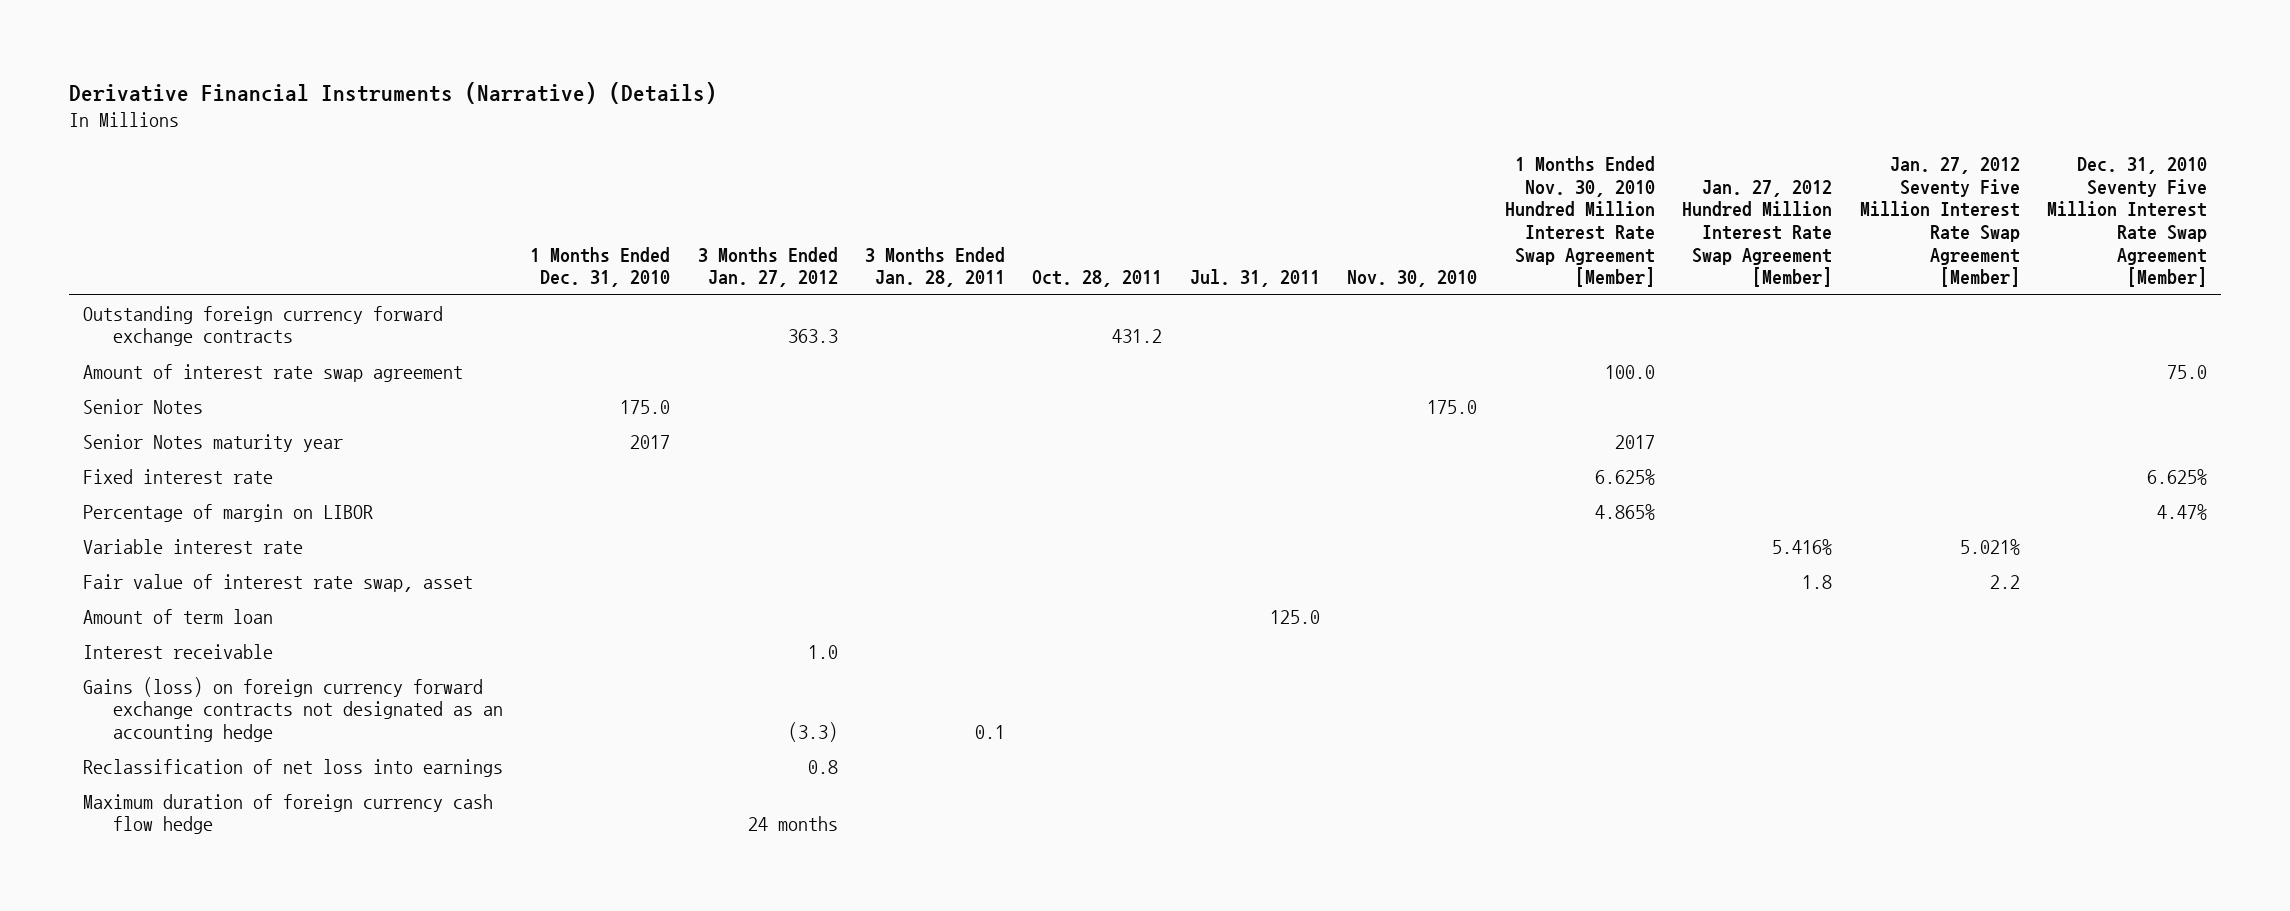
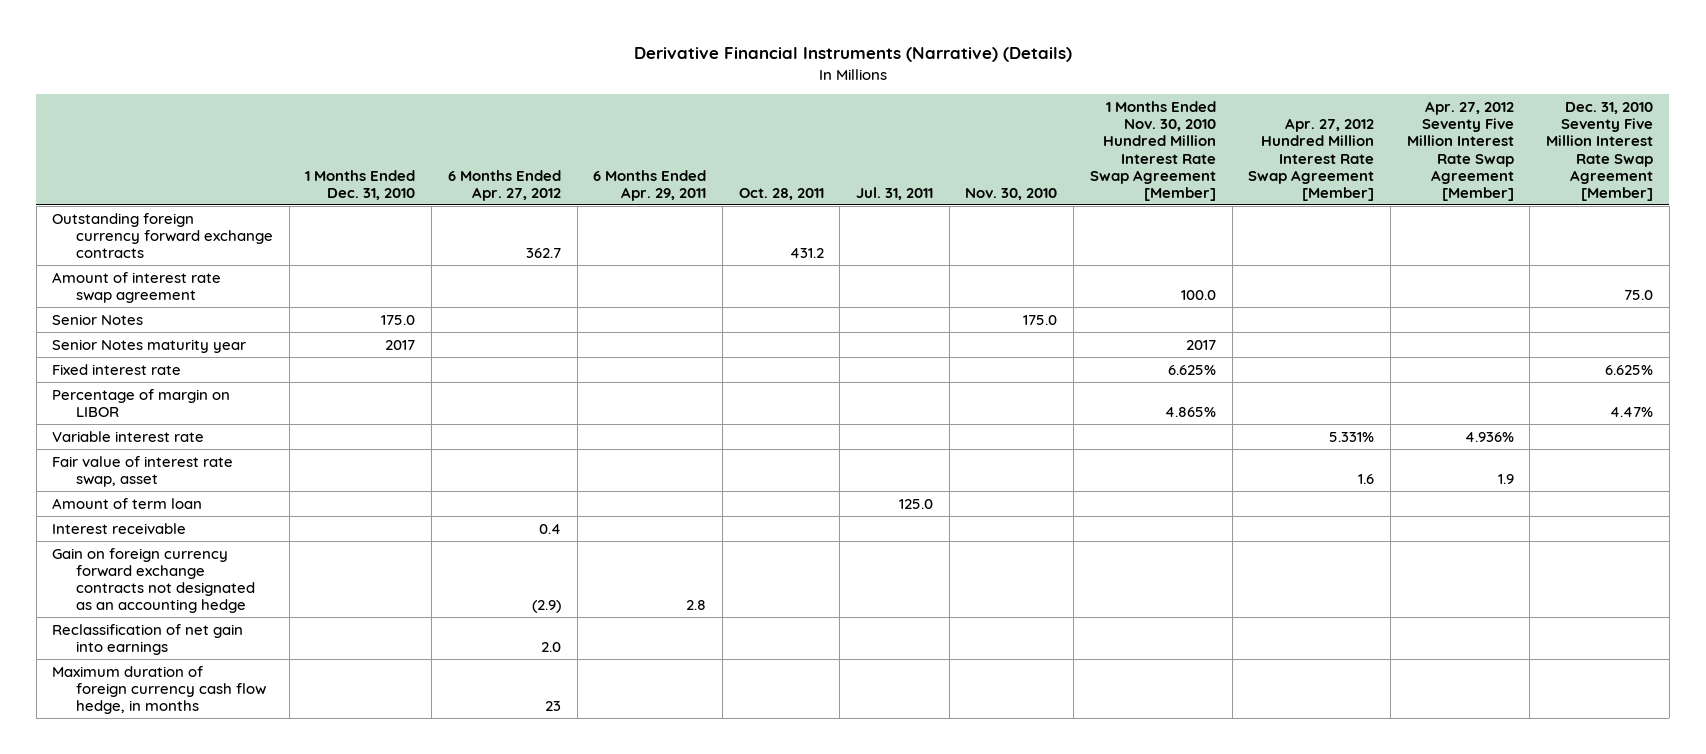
[697,246,838,288] 3 Months Ended Jan. 27, 2012 -> none
[864,246,1005,288] 3 Months Ended Jan. 28, 2011 -> none
[1682,179,1833,288] Jan. 27, 2012 Hundred Million Interest Rate Swap Agreement [Member] -> none
[1859,156,2020,288] Jan. 27, 2012 Seventy Five Million Interest Rate Swap Agreement [Member] -> none
none -> [447,169,561,201] 6 Months Ended Apr. 27, 2012
none -> [593,169,707,201] 6 Months Ended Apr. 29, 2011
none -> [1248,118,1375,201] Apr. 27, 2012 Hundred Million Interest Rate Swap Agreement [Member]
none -> [1406,100,1514,201] Apr. 27, 2012 Seventy Five Million Interest Rate Swap Agreement [Member]
[82,676,503,743] Gains (loss) on foreign currency forward exchange contracts not designated as an accounting hedge -> [52,547,256,614] Gain on foreign currency forward exchange contracts not designated as an accounting hedge
[82,758,503,777] Reclassification of net loss into earnings -> [52,623,244,655] Reclassification of net gain into earnings
[82,793,493,835] Maximum duration of foreign currency cash flow hedge -> [52,665,267,714] Maximum duration of foreign currency cash flow hedge, in months

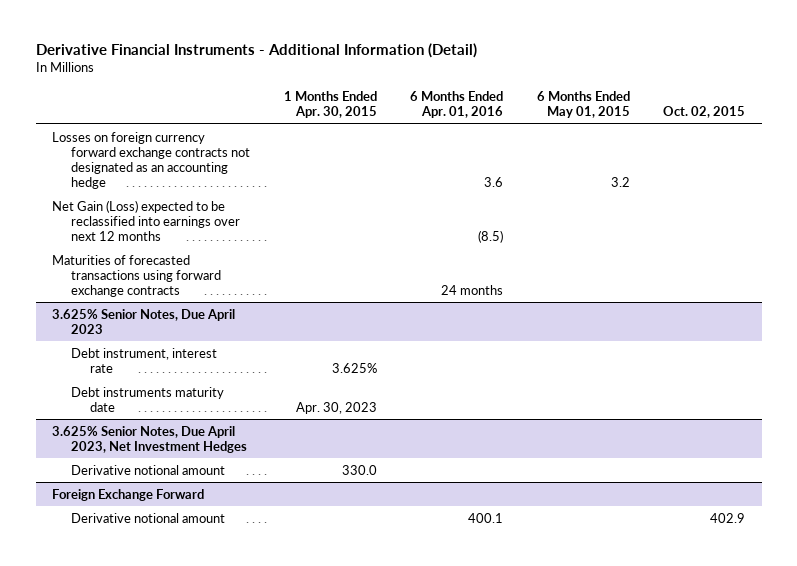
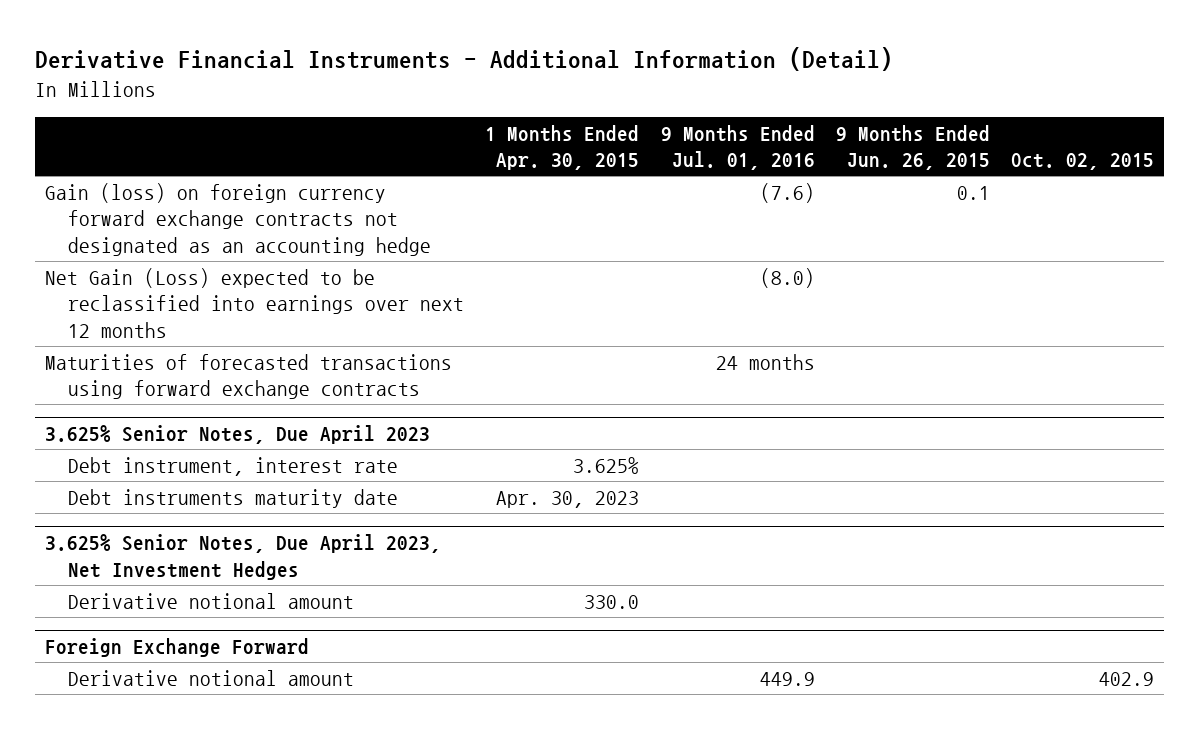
[410,91,504,119] 6 Months Ended Apr. 01, 2016 -> none
[536,91,630,119] 6 Months Ended May 01, 2015 -> none
none -> [660,124,815,171] 9 Months Ended Jul. 01, 2016
none -> [835,124,990,171] 9 Months Ended Jun. 26, 2015
[52,131,251,189] Losses on foreign currency forward exchange contracts not designated as an accounting hedge -> [45,182,432,256] Gain (loss) on foreign currency forward exchange contracts not designated as an accounting hedge

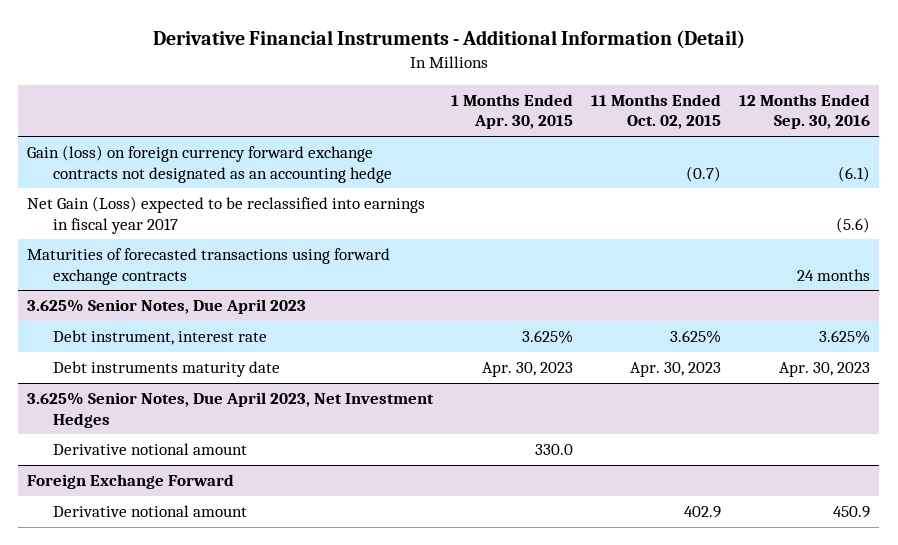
[660,124,815,171] 9 Months Ended Jul. 01, 2016 -> none
[835,124,990,171] 9 Months Ended Jun. 26, 2015 -> none
[1010,153,1154,171] Oct. 02, 2015 -> none
none -> [591,93,722,130] 11 Months Ended Oct. 02, 2015
none -> [739,93,871,130] 12 Months Ended Sep. 30, 2016
[45,267,465,338] Net Gain (Loss) expected to be reclassified into earnings over next 12 months -> [27,196,426,234] Net Gain (Loss) expected to be reclassified into earnings in fiscal year 2017

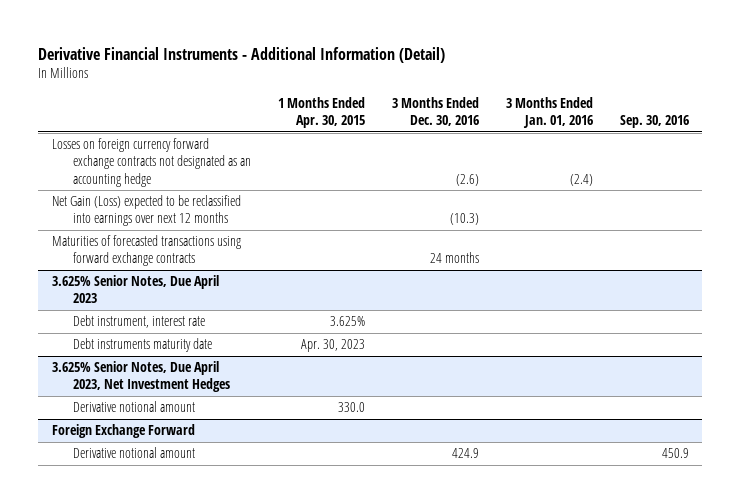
[591,93,722,130] 11 Months Ended Oct. 02, 2015 -> none
[739,93,871,130] 12 Months Ended Sep. 30, 2016 -> none
none -> [391,97,479,127] 3 Months Ended Dec. 30, 2016
none -> [505,97,593,129] 3 Months Ended Jan. 01, 2016
none -> [619,115,689,129] Sep. 30, 2016
[27,145,393,183] Gain (loss) on foreign currency forward exchange contracts not designated as an accounting hedge -> [51,138,251,187] Losses on foreign currency forward exchange contracts not designated as an accounting hedge
[27,196,426,234] Net Gain (Loss) expected to be reclassified into earnings in fiscal year 2017 -> [51,195,241,227] Net Gain (Loss) expected to be reclassified into earnings over next 12 months

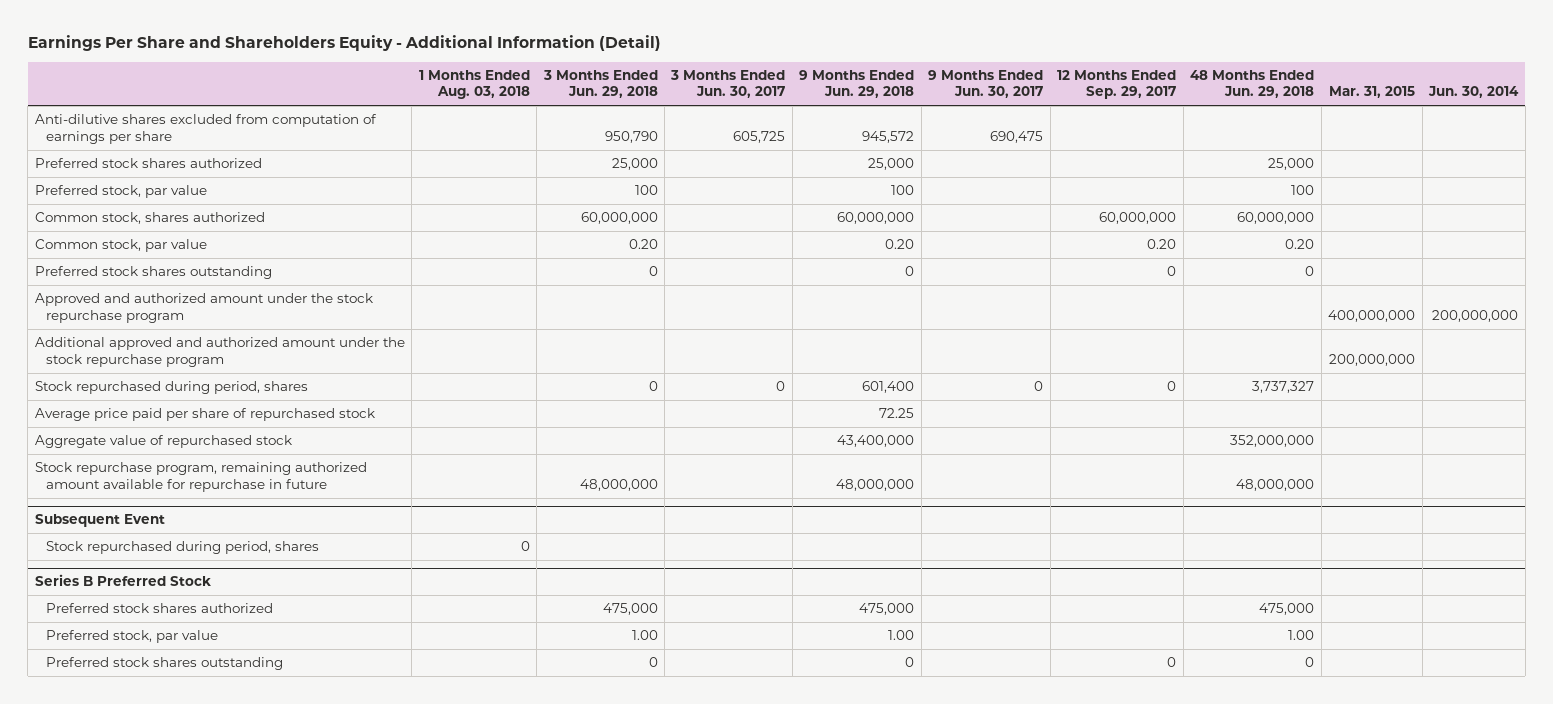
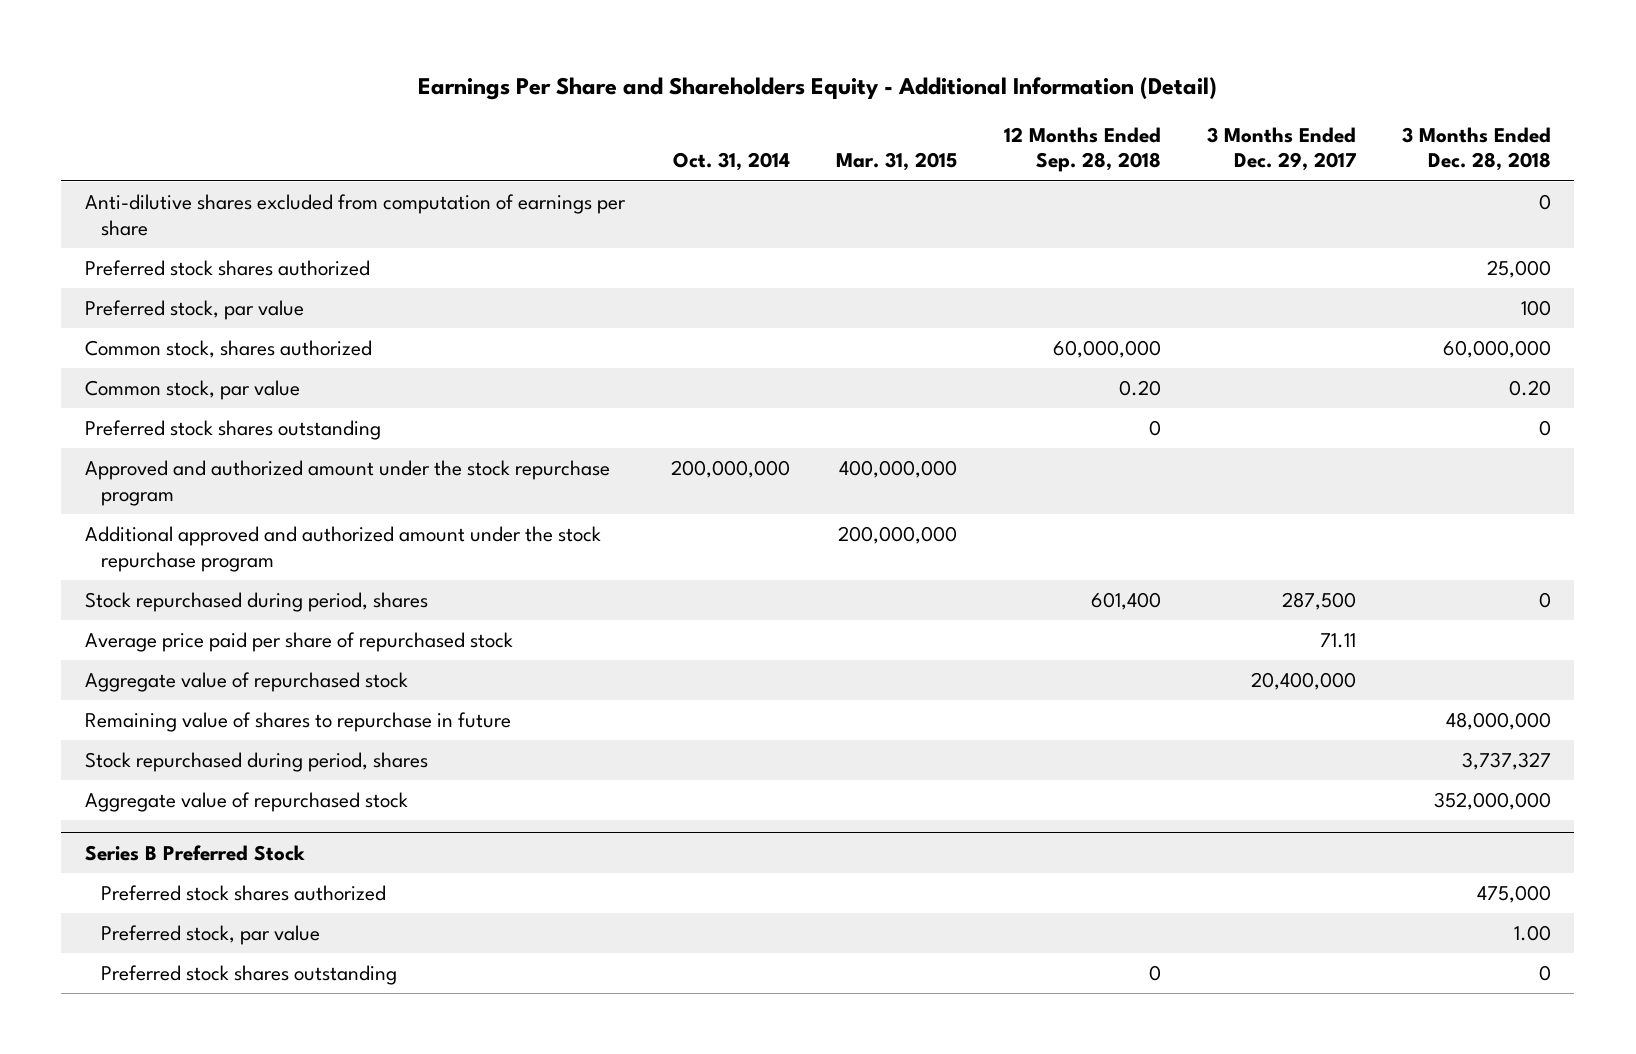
[418,69,530,100] 1 Months Ended Aug. 03, 2018 -> none
[542,69,658,99] 3 Months Ended Jun. 29, 2018 -> none
[670,69,786,99] 3 Months Ended Jun. 30, 2017 -> none
[799,69,915,99] 9 Months Ended Jun. 29, 2018 -> none
[928,69,1044,99] 9 Months Ended Jun. 30, 2017 -> none
[1057,69,1177,100] 12 Months Ended Sep. 29, 2017 -> none
[1190,69,1315,99] 48 Months Ended Jun. 29, 2018 -> none
[1428,86,1520,99] Jun. 30, 2014 -> none
none -> [672,152,790,172] Oct. 31, 2014
none -> [1003,126,1161,173] 12 Months Ended Sep. 28, 2018
none -> [1206,126,1356,172] 3 Months Ended Dec. 29, 2017
none -> [1402,126,1552,172] 3 Months Ended Dec. 28, 2018
[34,514,165,528] Subsequent Event -> none
[46,541,320,555] Stock repurchased during period, shares -> none
[34,462,367,492] Stock repurchase program, remaining authorized amount available for repurchase in future -> [84,711,511,732] Remaining value of shares to repurchase in future
none -> [84,751,428,772] Stock repurchased during period, shares
none -> [84,791,408,812] Aggregate value of repurchased stock

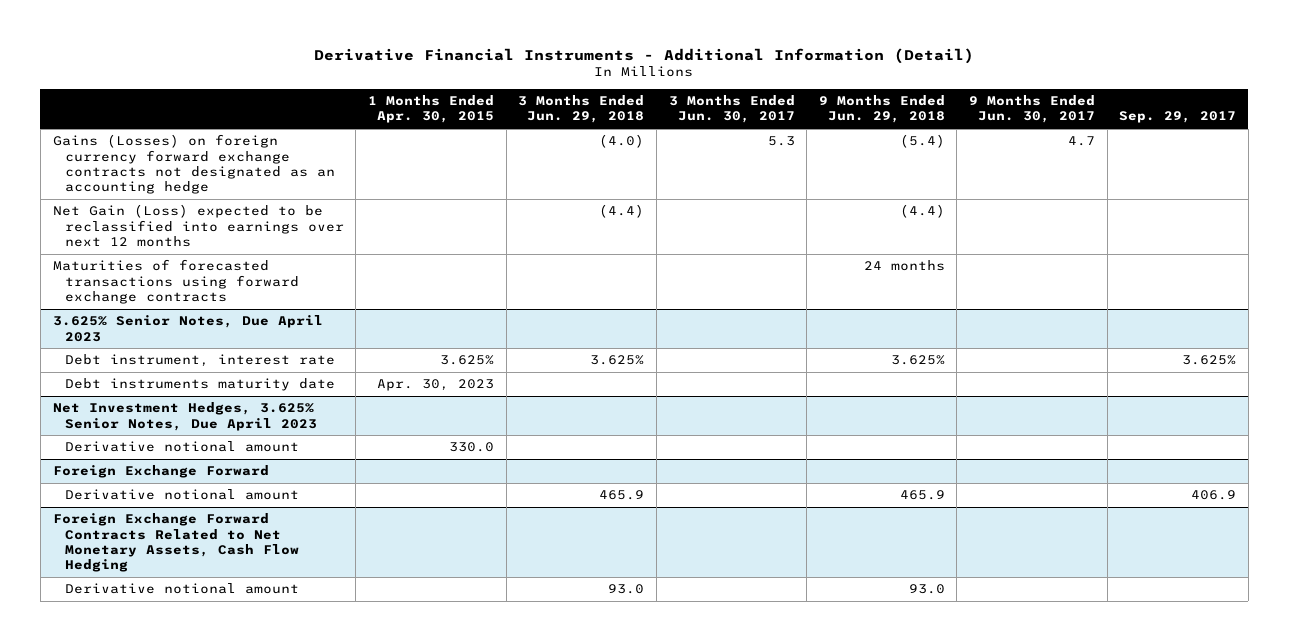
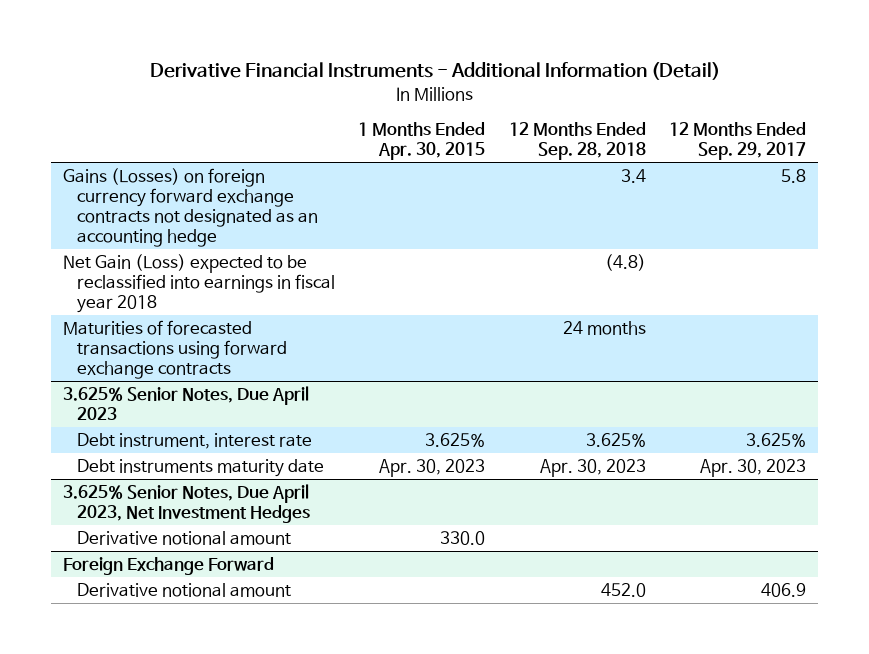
[518,95,645,124] 3 Months Ended Jun. 29, 2018 -> none
[668,95,795,124] 3 Months Ended Jun. 30, 2017 -> none
[818,95,945,124] 9 Months Ended Jun. 29, 2018 -> none
[968,95,1095,124] 9 Months Ended Jun. 30, 2017 -> none
[1119,111,1237,124] Sep. 29, 2017 -> none
none -> [508,122,646,161] 12 Months Ended Sep. 28, 2018
none -> [669,122,807,161] 12 Months Ended Sep. 29, 2017
[52,204,344,247] Net Gain (Loss) expected to be reclassified into earnings over next 12 months -> [62,254,335,313] Net Gain (Loss) expected to be reclassified into earnings in fiscal year 2018
[52,402,317,431] Net Investment Hedges, 3.625% Senior Notes, Due April 2023 -> [62,484,310,523] 3.625% Senior Notes, Due April 2023, Net Investment Hedges
[52,513,299,573] Foreign Exchange Forward Contracts Related to Net Monetary Assets, Cash Flow Hedging -> none
[64,583,299,595] Derivative notional amount -> none

